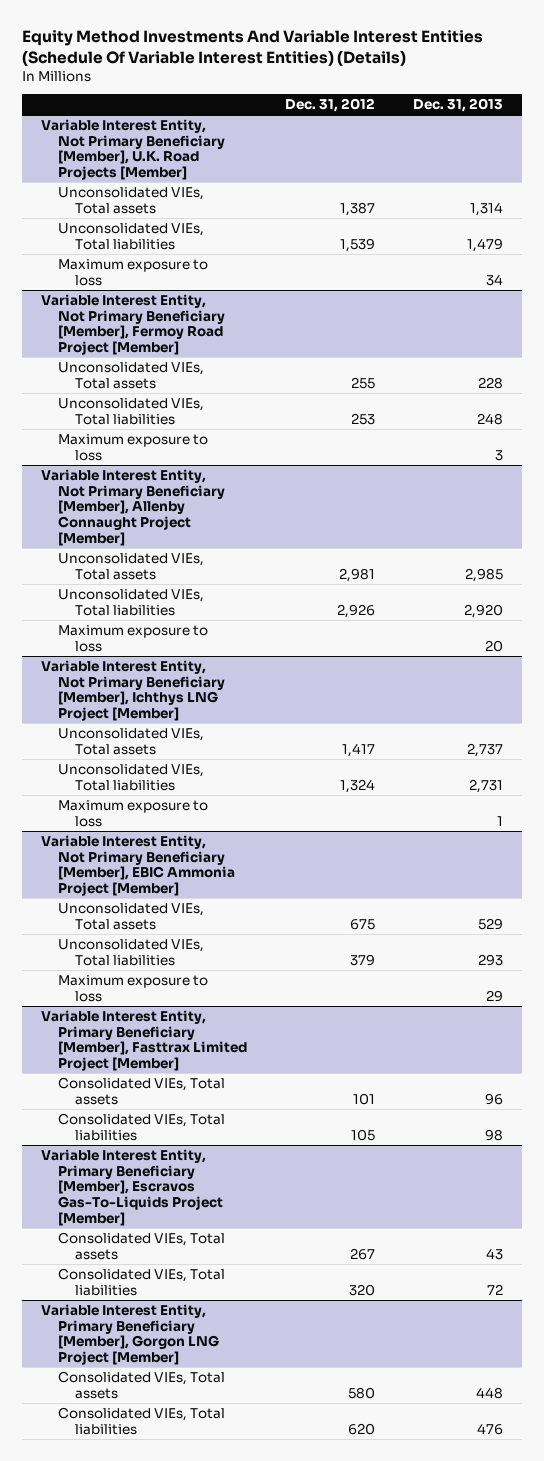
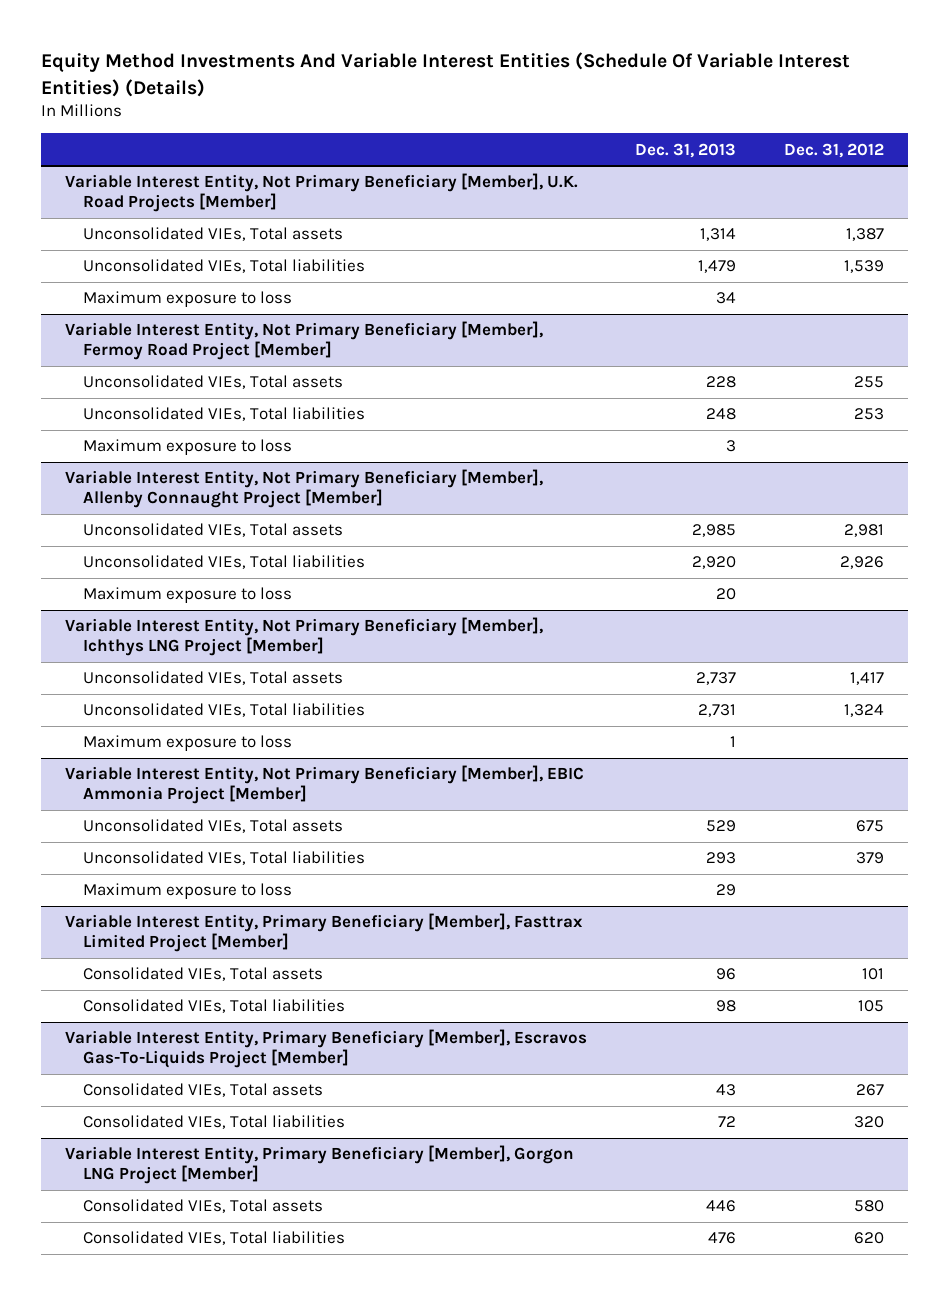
[475,1386,503,1399] 448 -> [706,1200,737,1213] 446

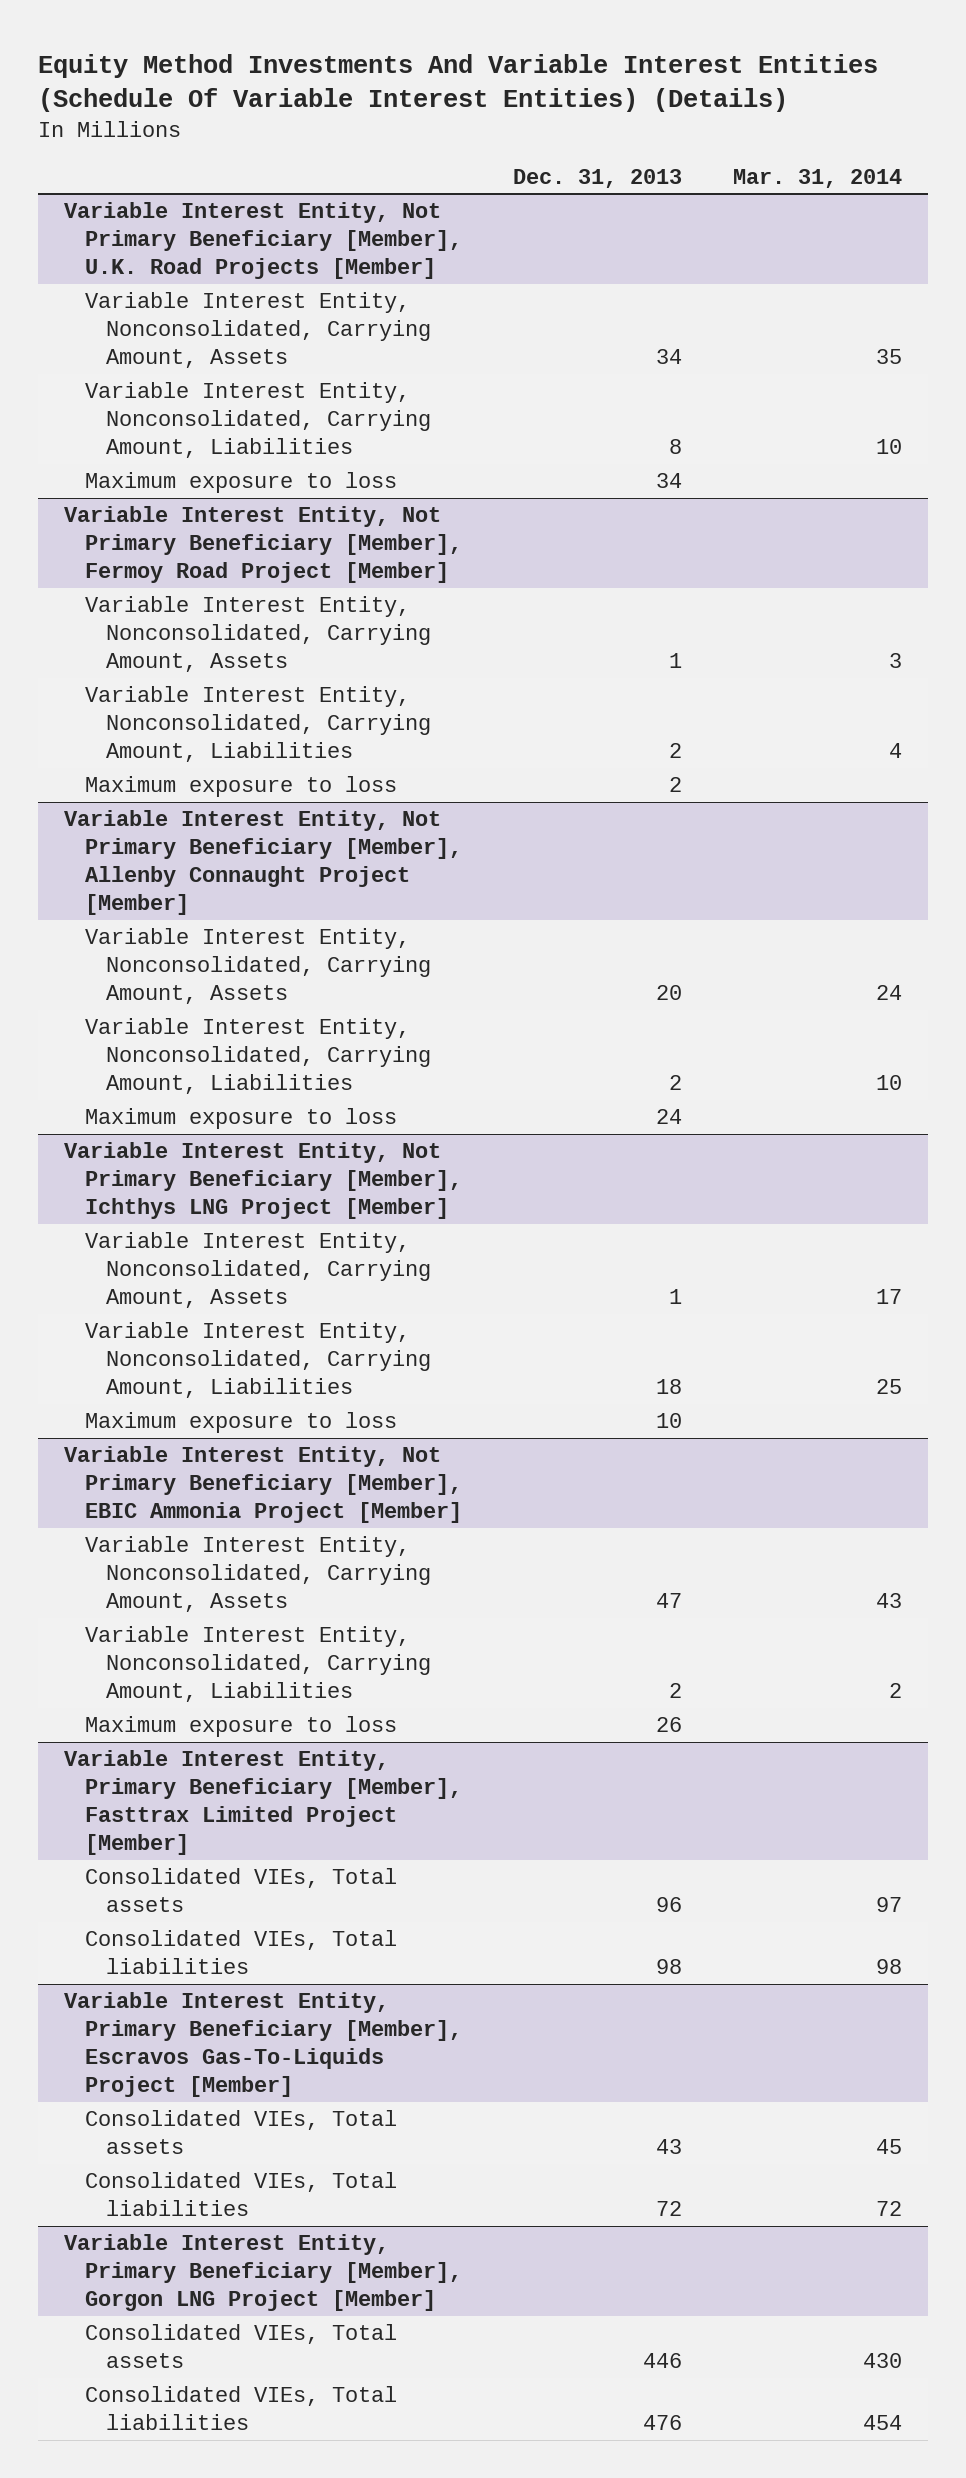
[784,142,885,158] Dec. 31, 2012 -> none
none -> [733,168,903,188] Mar. 31, 2014
[82,227,343,242] Unconsolidated VIEs, Total assets -> none
[82,259,365,274] Unconsolidated VIEs, Total liabilities -> none
none -> [85,292,432,369] Variable Interest Entity, Nonconsolidated, Carrying Amount, Assets
none -> [85,382,432,459] Variable Interest Entity, Nonconsolidated, Carrying Amount, Liabilities
[82,375,343,390] Unconsolidated VIEs, Total assets -> none
[82,407,365,422] Unconsolidated VIEs, Total liabilities -> none
none -> [85,596,432,673] Variable Interest Entity, Nonconsolidated, Carrying Amount, Assets
none -> [85,686,432,763] Variable Interest Entity, Nonconsolidated, Carrying Amount, Liabilities
[726,440,737,453] 3 -> [669,777,683,793] 2
[82,523,343,538] Unconsolidated VIEs, Total assets -> none
[82,555,365,570] Unconsolidated VIEs, Total liabilities -> none
none -> [85,928,432,1005] Variable Interest Entity, Nonconsolidated, Carrying Amount, Assets
none -> [85,1018,432,1095] Variable Interest Entity, Nonconsolidated, Carrying Amount, Liabilities
[716,588,737,601] 20 -> [656,1109,683,1125] 24
[82,671,343,686] Unconsolidated VIEs, Total assets -> none
[82,703,365,718] Unconsolidated VIEs, Total liabilities -> none
none -> [85,1232,432,1309] Variable Interest Entity, Nonconsolidated, Carrying Amount, Assets
none -> [85,1322,432,1399] Variable Interest Entity, Nonconsolidated, Carrying Amount, Liabilities
[730,736,737,748] 1 -> [656,1413,683,1429] 10
[82,819,343,834] Unconsolidated VIEs, Total assets -> none
[82,851,365,866] Unconsolidated VIEs, Total liabilities -> none
none -> [85,1536,432,1613] Variable Interest Entity, Nonconsolidated, Carrying Amount, Assets
none -> [85,1626,432,1703] Variable Interest Entity, Nonconsolidated, Carrying Amount, Liabilities
[716,884,737,897] 29 -> [656,1717,683,1733] 26

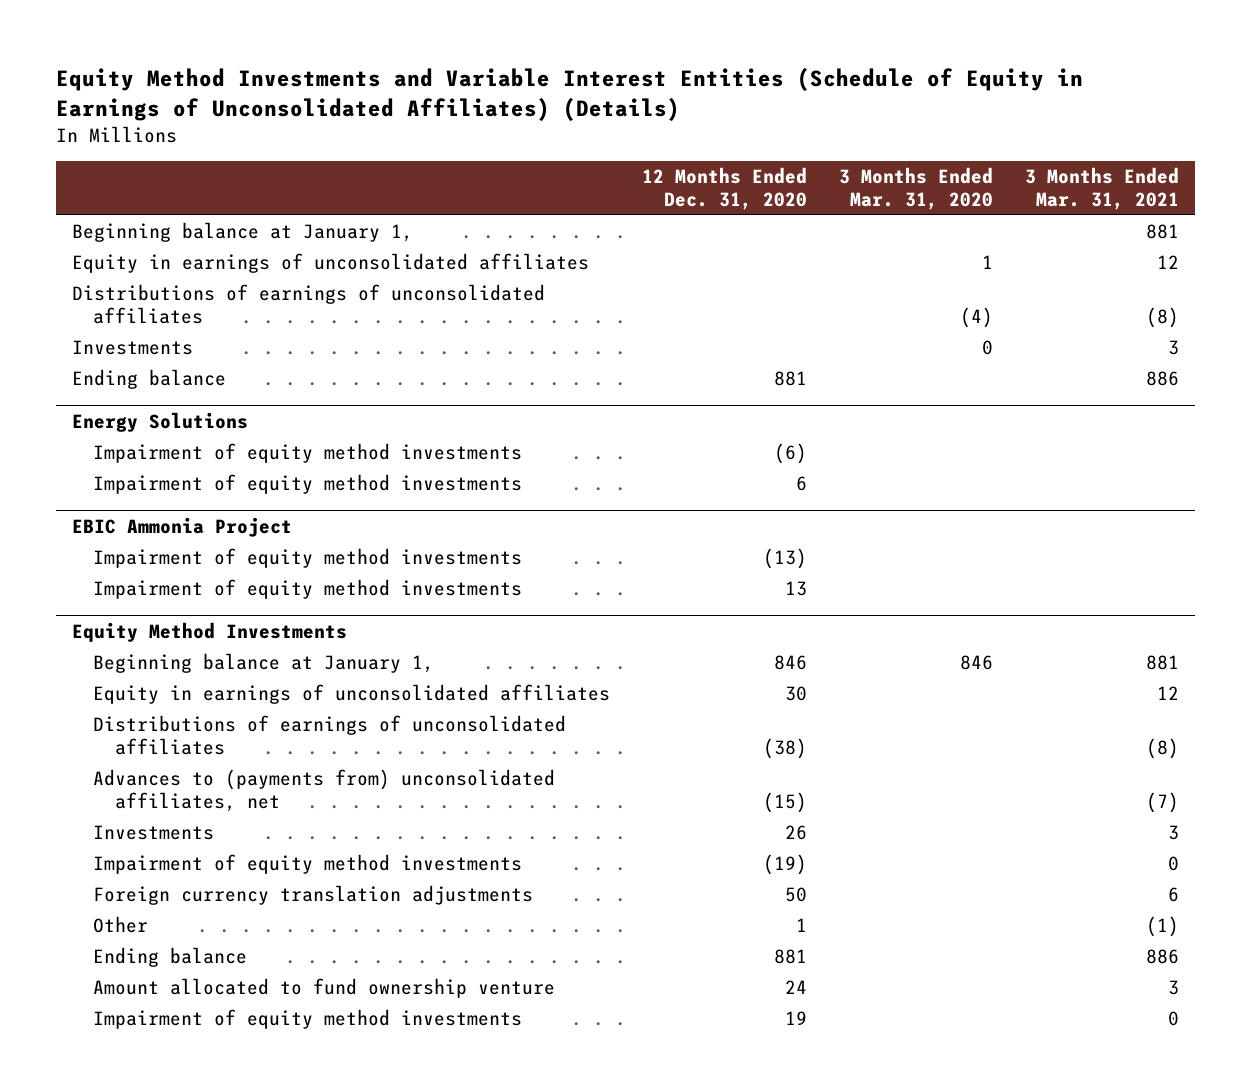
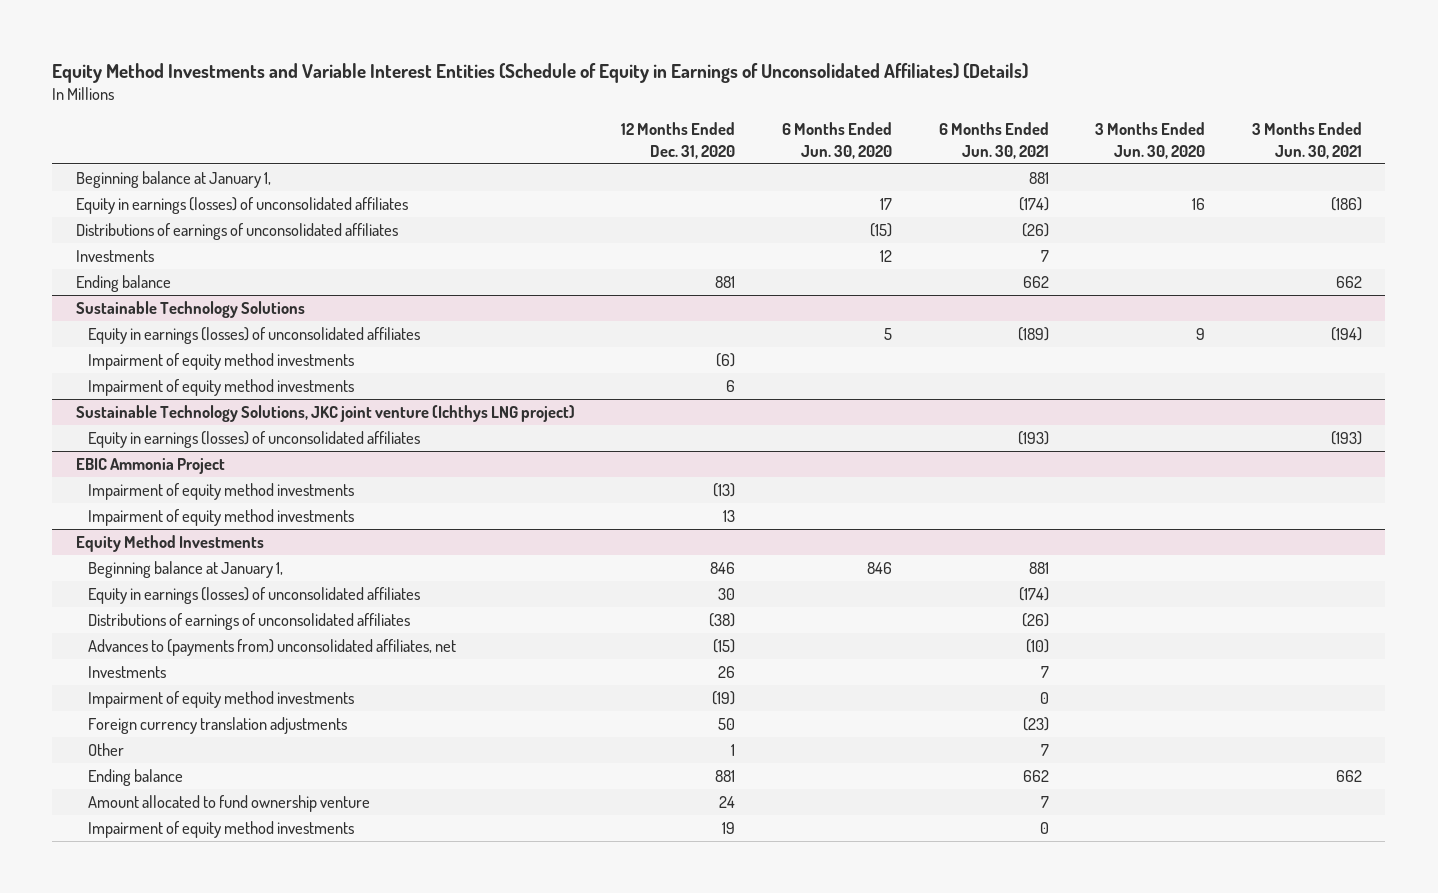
[838,167,993,210] 3 Months Ended Mar. 31, 2020 -> none
[1024,167,1179,210] 3 Months Ended Mar. 31, 2021 -> none
none -> [781,122,892,159] 6 Months Ended Jun. 30, 2020
none -> [938,122,1049,159] 6 Months Ended Jun. 30, 2021
none -> [1095,122,1206,159] 3 Months Ended Jun. 30, 2020
none -> [1252,122,1363,159] 3 Months Ended Jun. 30, 2021
[71,253,589,274] Equity in earnings of unconsolidated affiliates -> [75,197,408,215] Equity in earnings (losses) of unconsolidated affiliates
[71,411,248,432] Energy Solutions -> none
none -> [75,301,305,319] Sustainable Technology Solutions
none -> [87,327,420,345] Equity in earnings (losses) of unconsolidated affiliates
none -> [75,405,575,423] Sustainable Technology Solutions, JKC joint venture (Ichthys LNG project)
none -> [87,431,420,449] Equity in earnings (losses) of unconsolidated affiliates
[93,684,611,705] Equity in earnings of unconsolidated affiliates -> [87,587,420,605] Equity in earnings (losses) of unconsolidated affiliates

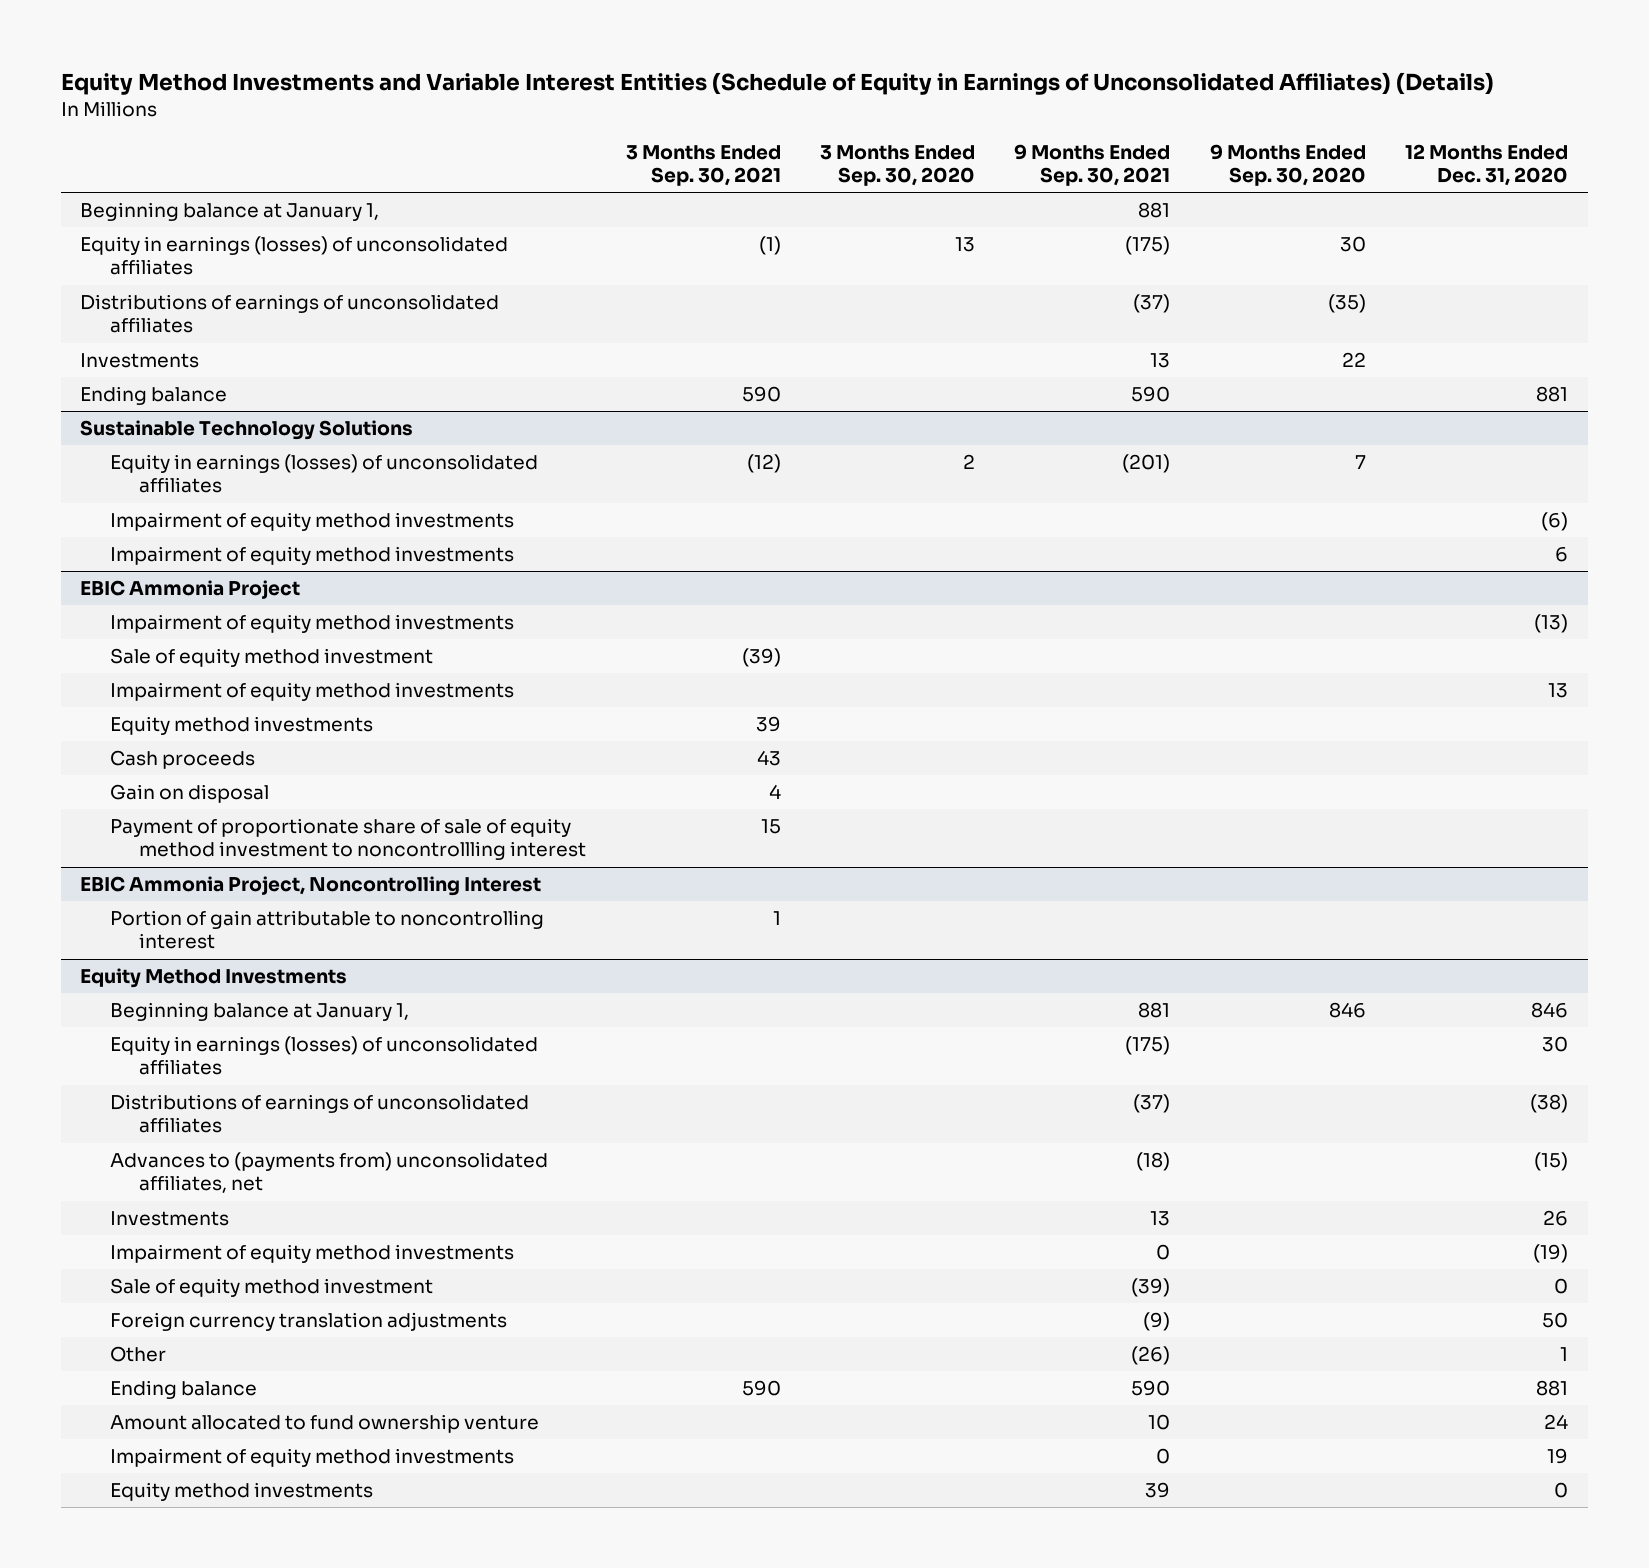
[781,122,892,159] 6 Months Ended Jun. 30, 2020 -> none
[938,122,1049,159] 6 Months Ended Jun. 30, 2021 -> none
[1095,122,1206,159] 3 Months Ended Jun. 30, 2020 -> none
[1252,122,1363,159] 3 Months Ended Jun. 30, 2021 -> none
none -> [625,144,781,187] 3 Months Ended Sep. 30, 2021
none -> [820,144,976,187] 3 Months Ended Sep. 30, 2020
none -> [1014,143,1171,187] 9 Months Ended Sep. 30, 2021
none -> [1209,143,1366,187] 9 Months Ended Sep. 30, 2020
[75,405,575,423] Sustainable Technology Solutions, JKC joint venture (Ichthys LNG project) -> none
[87,431,420,449] Equity in earnings (losses) of unconsolidated affiliates -> none
none -> [109,648,433,668] Sale of equity method investment
none -> [109,716,373,736] Equity method investments
none -> [109,750,255,770] Cash proceeds
none -> [109,784,269,804] Gain on disposal
none -> [109,818,587,861] Payment of proportionate share of sale of equity method investment to noncontrollling interest
none -> [80,876,542,897] EBIC Ammonia Project, Noncontrolling Interest
none -> [109,910,544,950] Portion of gain attributable to noncontrolling interest
none -> [109,1278,433,1298] Sale of equity method investment
none -> [109,1482,373,1502] Equity method investments

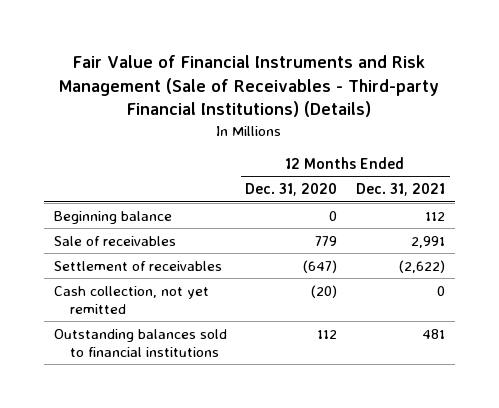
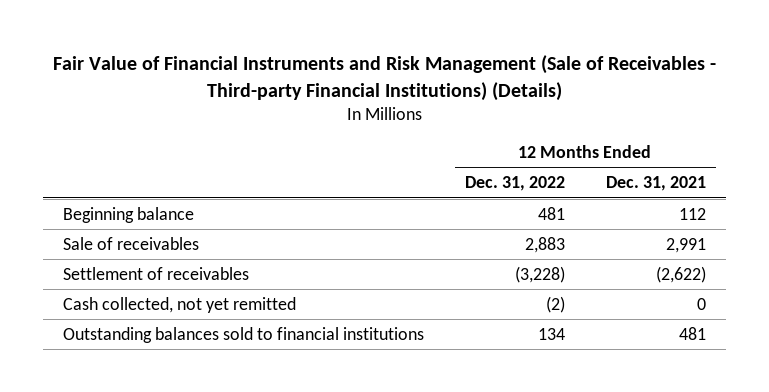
[245,183,338,197] Dec. 31, 2020 -> none
none -> [465,176,566,192] Dec. 31, 2022
[53,285,209,314] Cash collection, not yet remitted -> [63,296,297,313] Cash collected, not yet remitted

